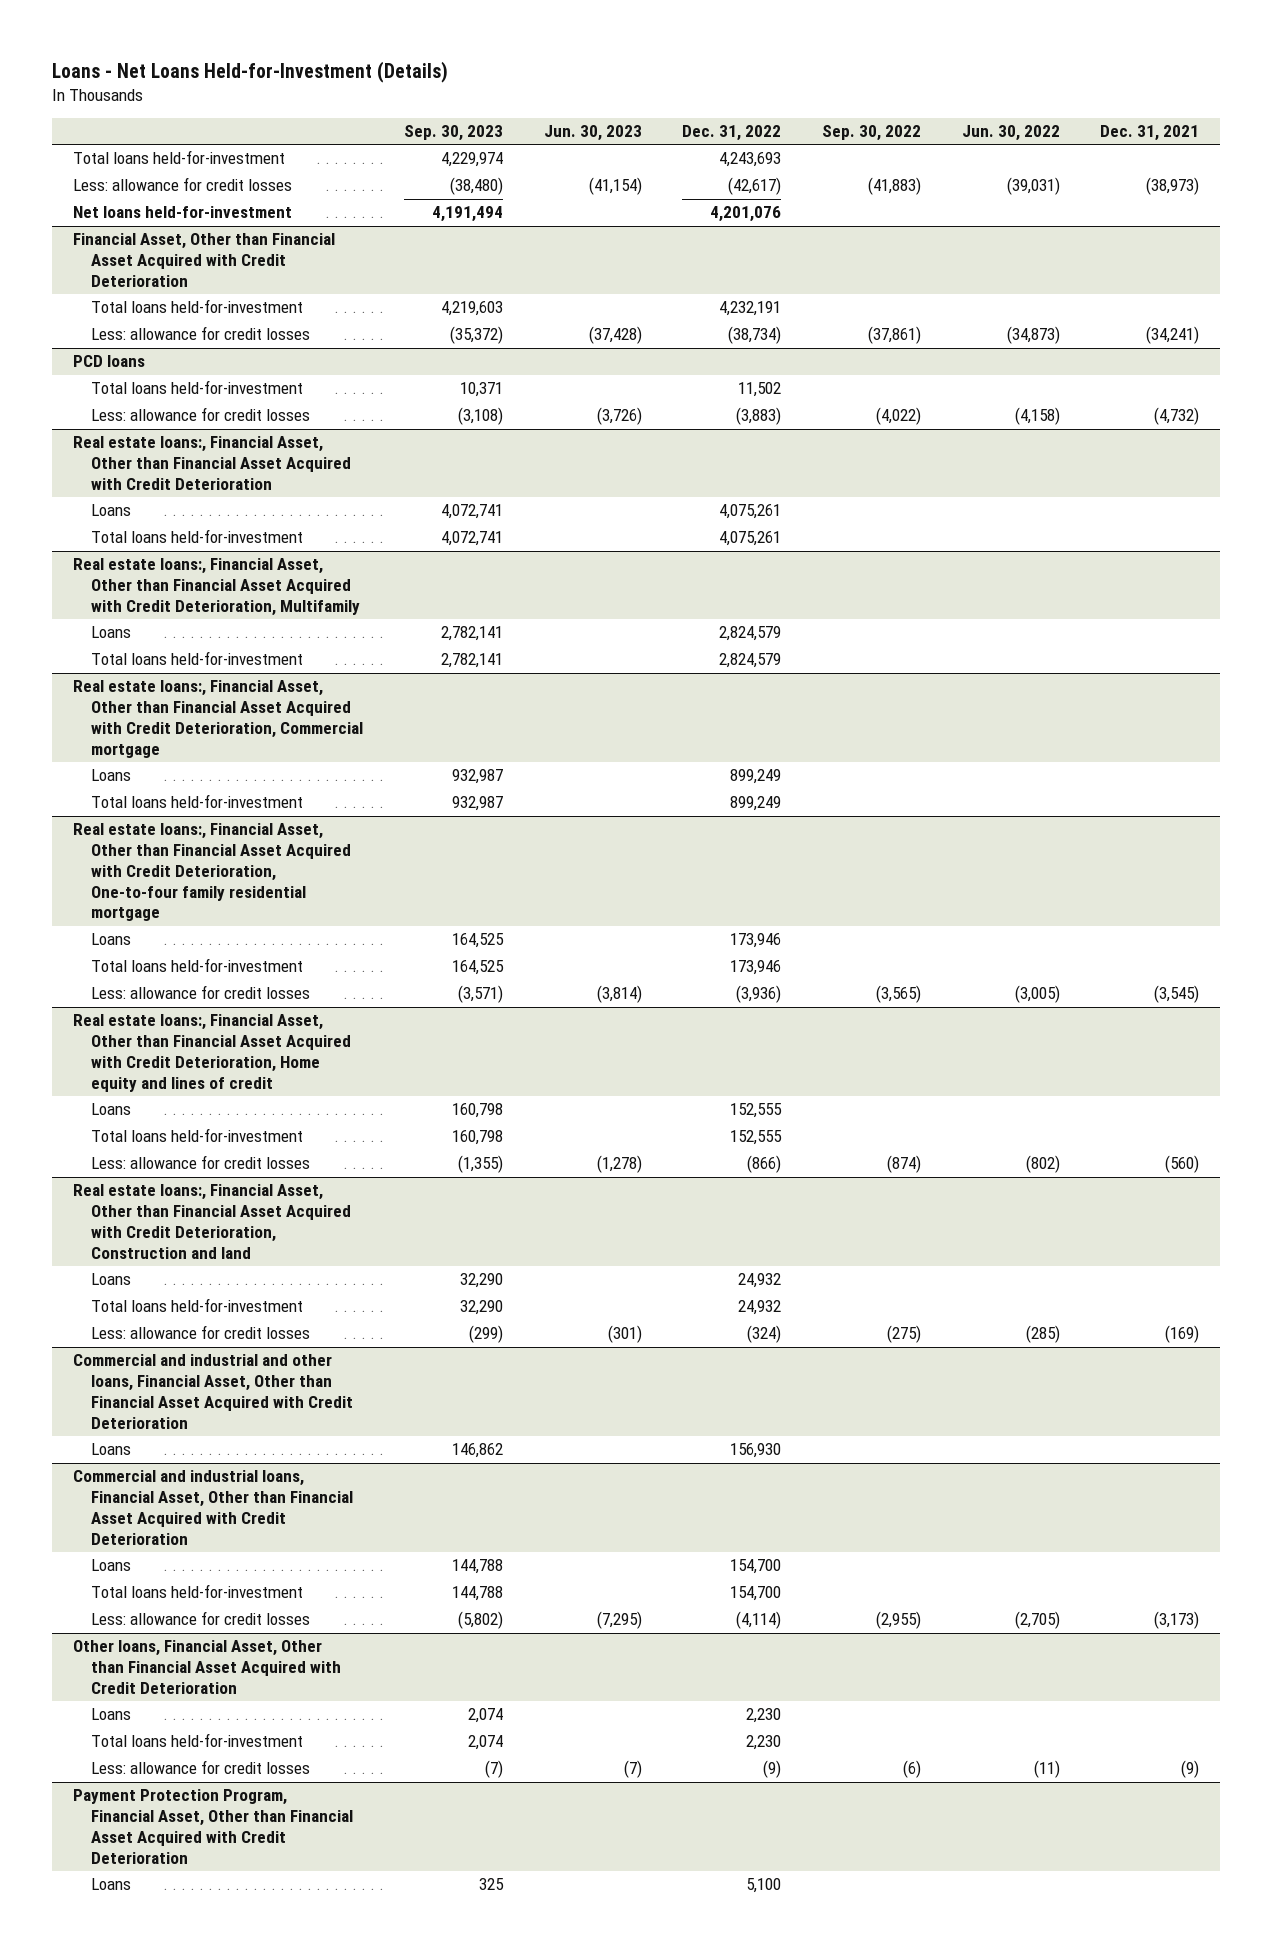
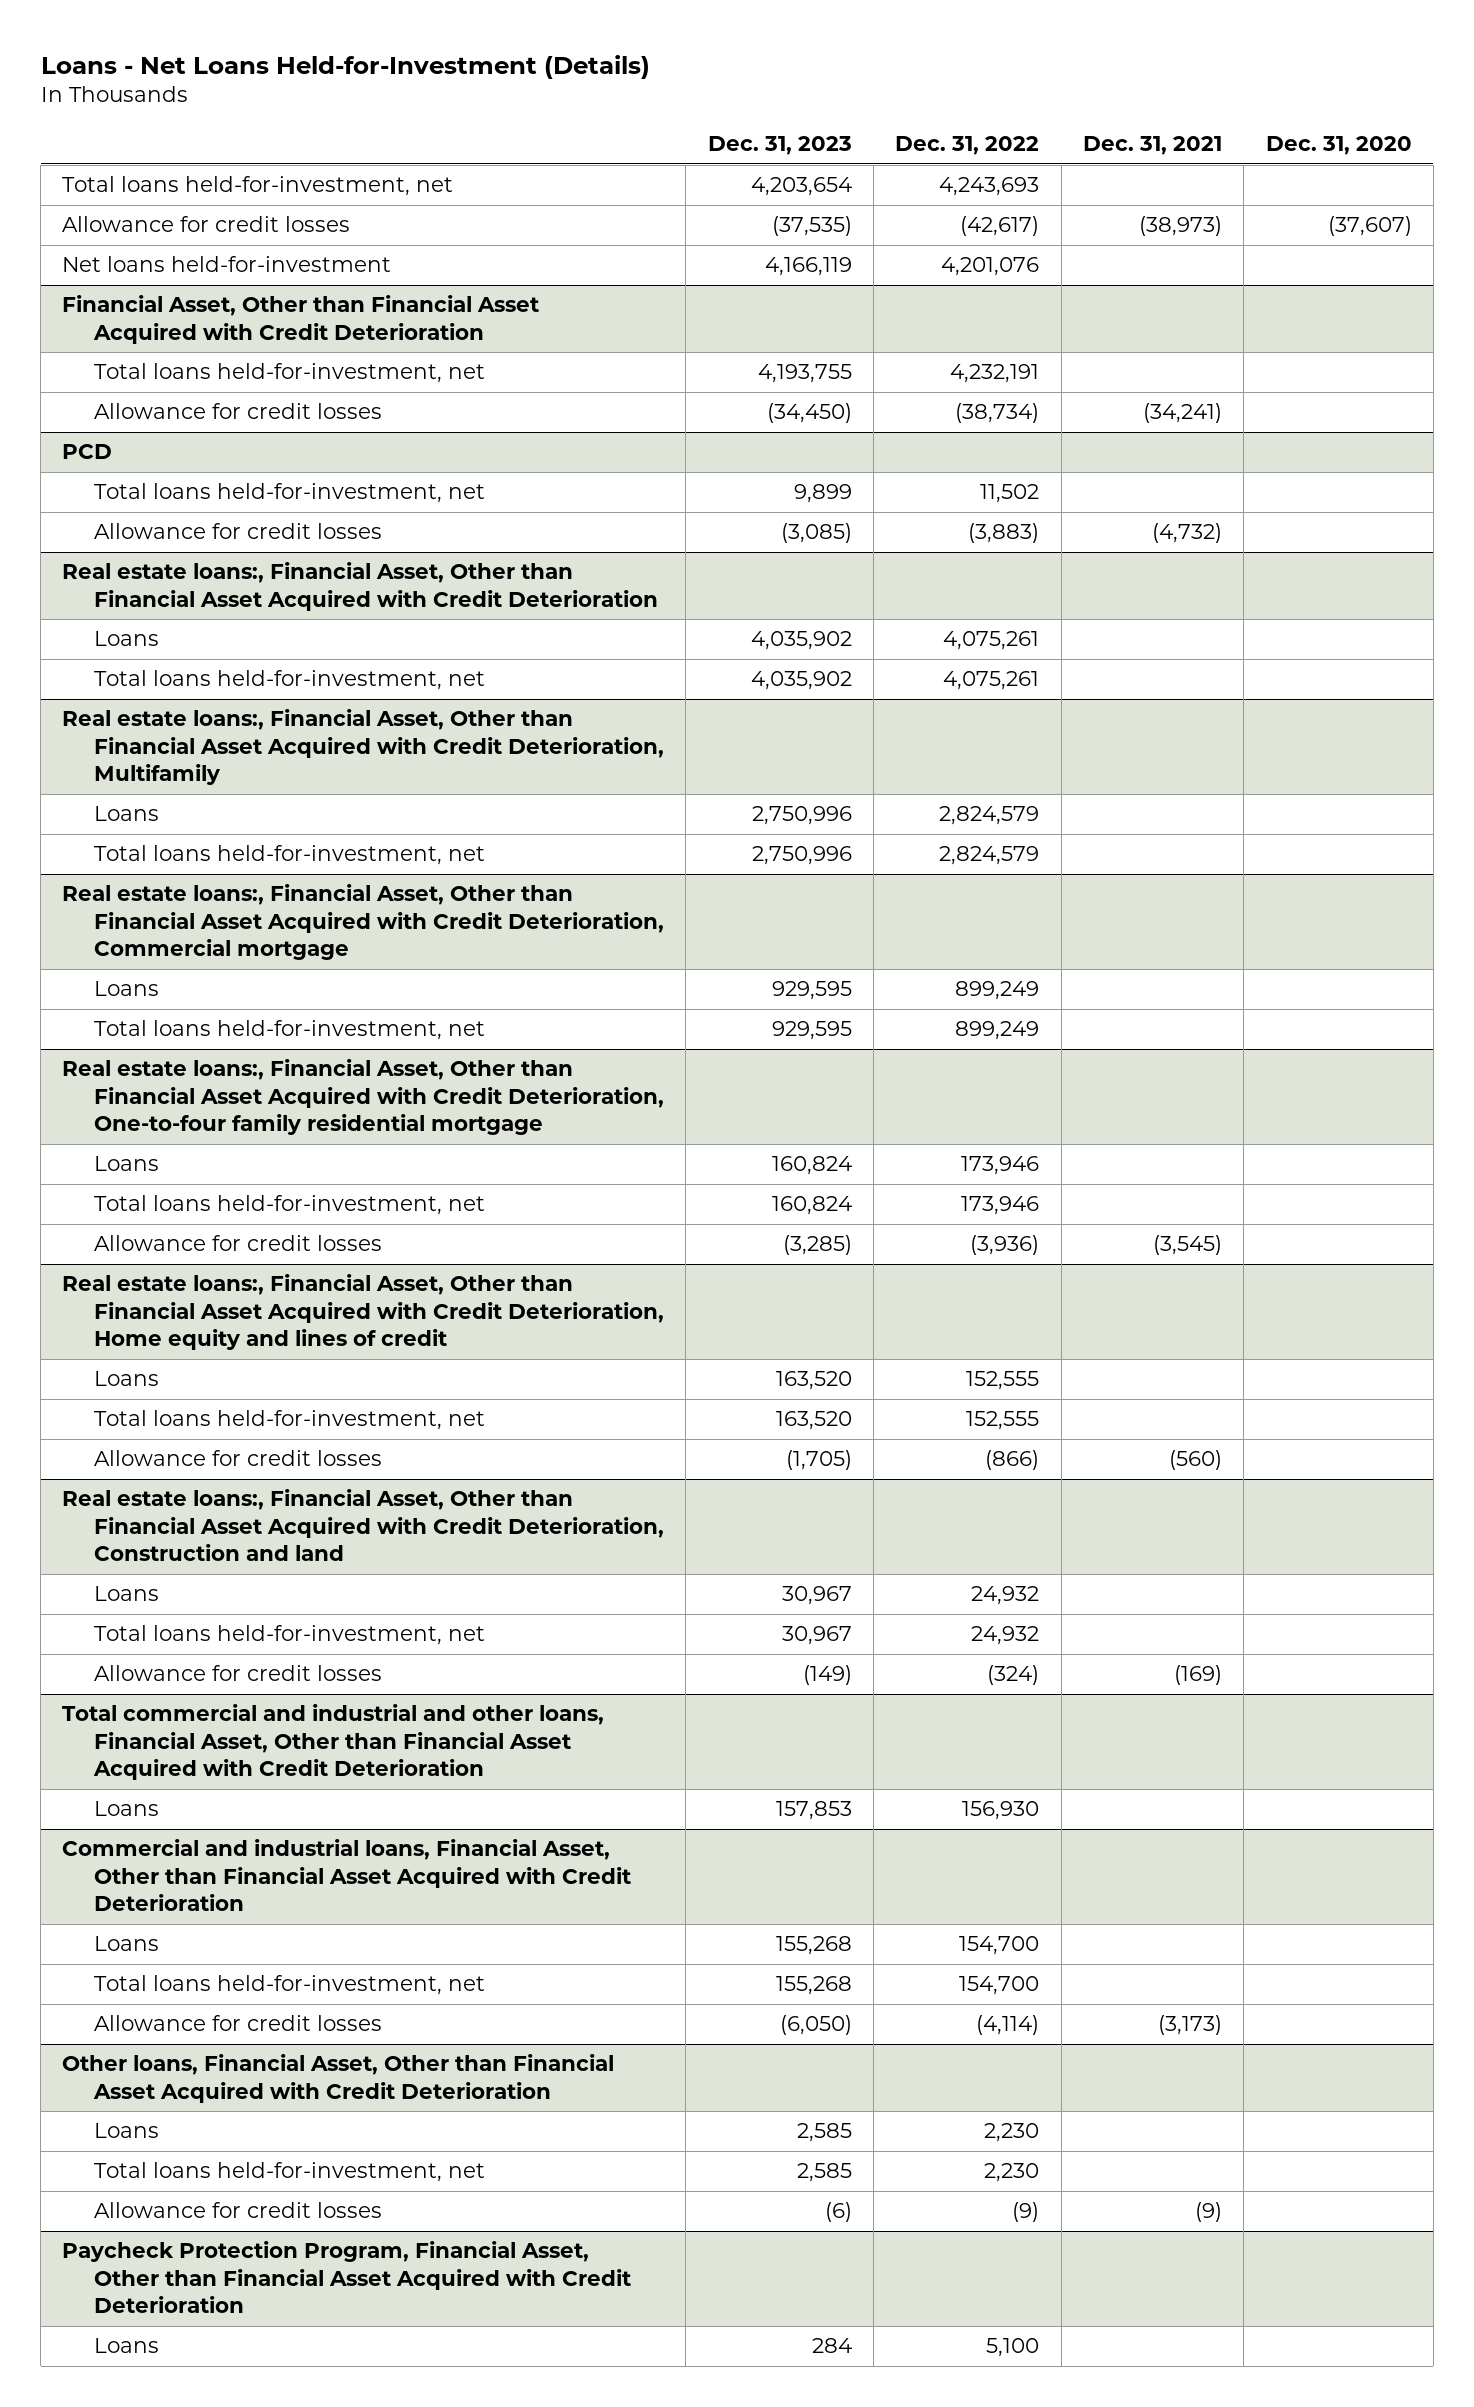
[403,124,503,141] Sep. 30, 2023 -> none
[543,124,642,141] Jun. 30, 2023 -> none
[822,124,922,141] Sep. 30, 2022 -> none
[961,124,1060,141] Jun. 30, 2022 -> none
none -> [707,136,852,156] Dec. 31, 2023
none -> [1265,136,1412,156] Dec. 31, 2020
[72,150,285,165] Total loans held-for-investment -> [62,176,454,197] Total loans held-for-investment, net
[72,177,292,192] Less: allowance for credit losses -> [62,216,351,233] Allowance for credit losses
[91,299,304,314] Total loans held-for-investment -> [93,363,485,384] Total loans held-for-investment, net
[91,326,311,341] Less: allowance for credit losses -> [93,403,382,420] Allowance for credit losses
[72,355,145,368] PCD loans -> [62,444,113,460] PCD
[91,380,304,395] Total loans held-for-investment -> [93,483,485,504] Total loans held-for-investment, net
[91,407,311,422] Less: allowance for credit losses -> [93,523,382,540] Allowance for credit losses
[91,529,304,544] Total loans held-for-investment -> [93,670,485,691] Total loans held-for-investment, net
[91,651,304,666] Total loans held-for-investment -> [93,845,485,866] Total loans held-for-investment, net
[91,794,304,809] Total loans held-for-investment -> [93,1020,485,1041] Total loans held-for-investment, net
[91,958,304,973] Total loans held-for-investment -> [93,1195,485,1216] Total loans held-for-investment, net
[91,985,311,1000] Less: allowance for credit losses -> [93,1235,382,1252] Allowance for credit losses
[91,1128,304,1143] Total loans held-for-investment -> [93,1410,485,1431] Total loans held-for-investment, net
[91,1155,311,1170] Less: allowance for credit losses -> [93,1450,382,1467] Allowance for credit losses
[91,1298,304,1313] Total loans held-for-investment -> [93,1625,485,1646] Total loans held-for-investment, net
[91,1325,311,1340] Less: allowance for credit losses -> [93,1665,382,1682] Allowance for credit losses
[72,1354,354,1429] Commercial and industrial and other loans, Financial Asset, Other than Financial Asset Acquired with Credit Deterioration -> [62,1704,605,1781] Total commercial and industrial and other loans, Financial Asset, Other than Financial Asset Acquired with Credit Deterioration
[91,1584,304,1599] Total loans held-for-investment -> [93,1975,485,1996] Total loans held-for-investment, net
[91,1611,311,1626] Less: allowance for credit losses -> [93,2015,382,2032] Allowance for credit losses
[91,1733,304,1748] Total loans held-for-investment -> [93,2162,485,2183] Total loans held-for-investment, net
[91,1760,311,1775] Less: allowance for credit losses -> [93,2202,382,2219] Allowance for credit losses
[72,1789,354,1864] Payment Protection Program, Financial Asset, Other than Financial Asset Acquired with Credit Deterioration -> [62,2241,631,2314] Paycheck Protection Program, Financial Asset, Other than Financial Asset Acquired with Credit Deterioration

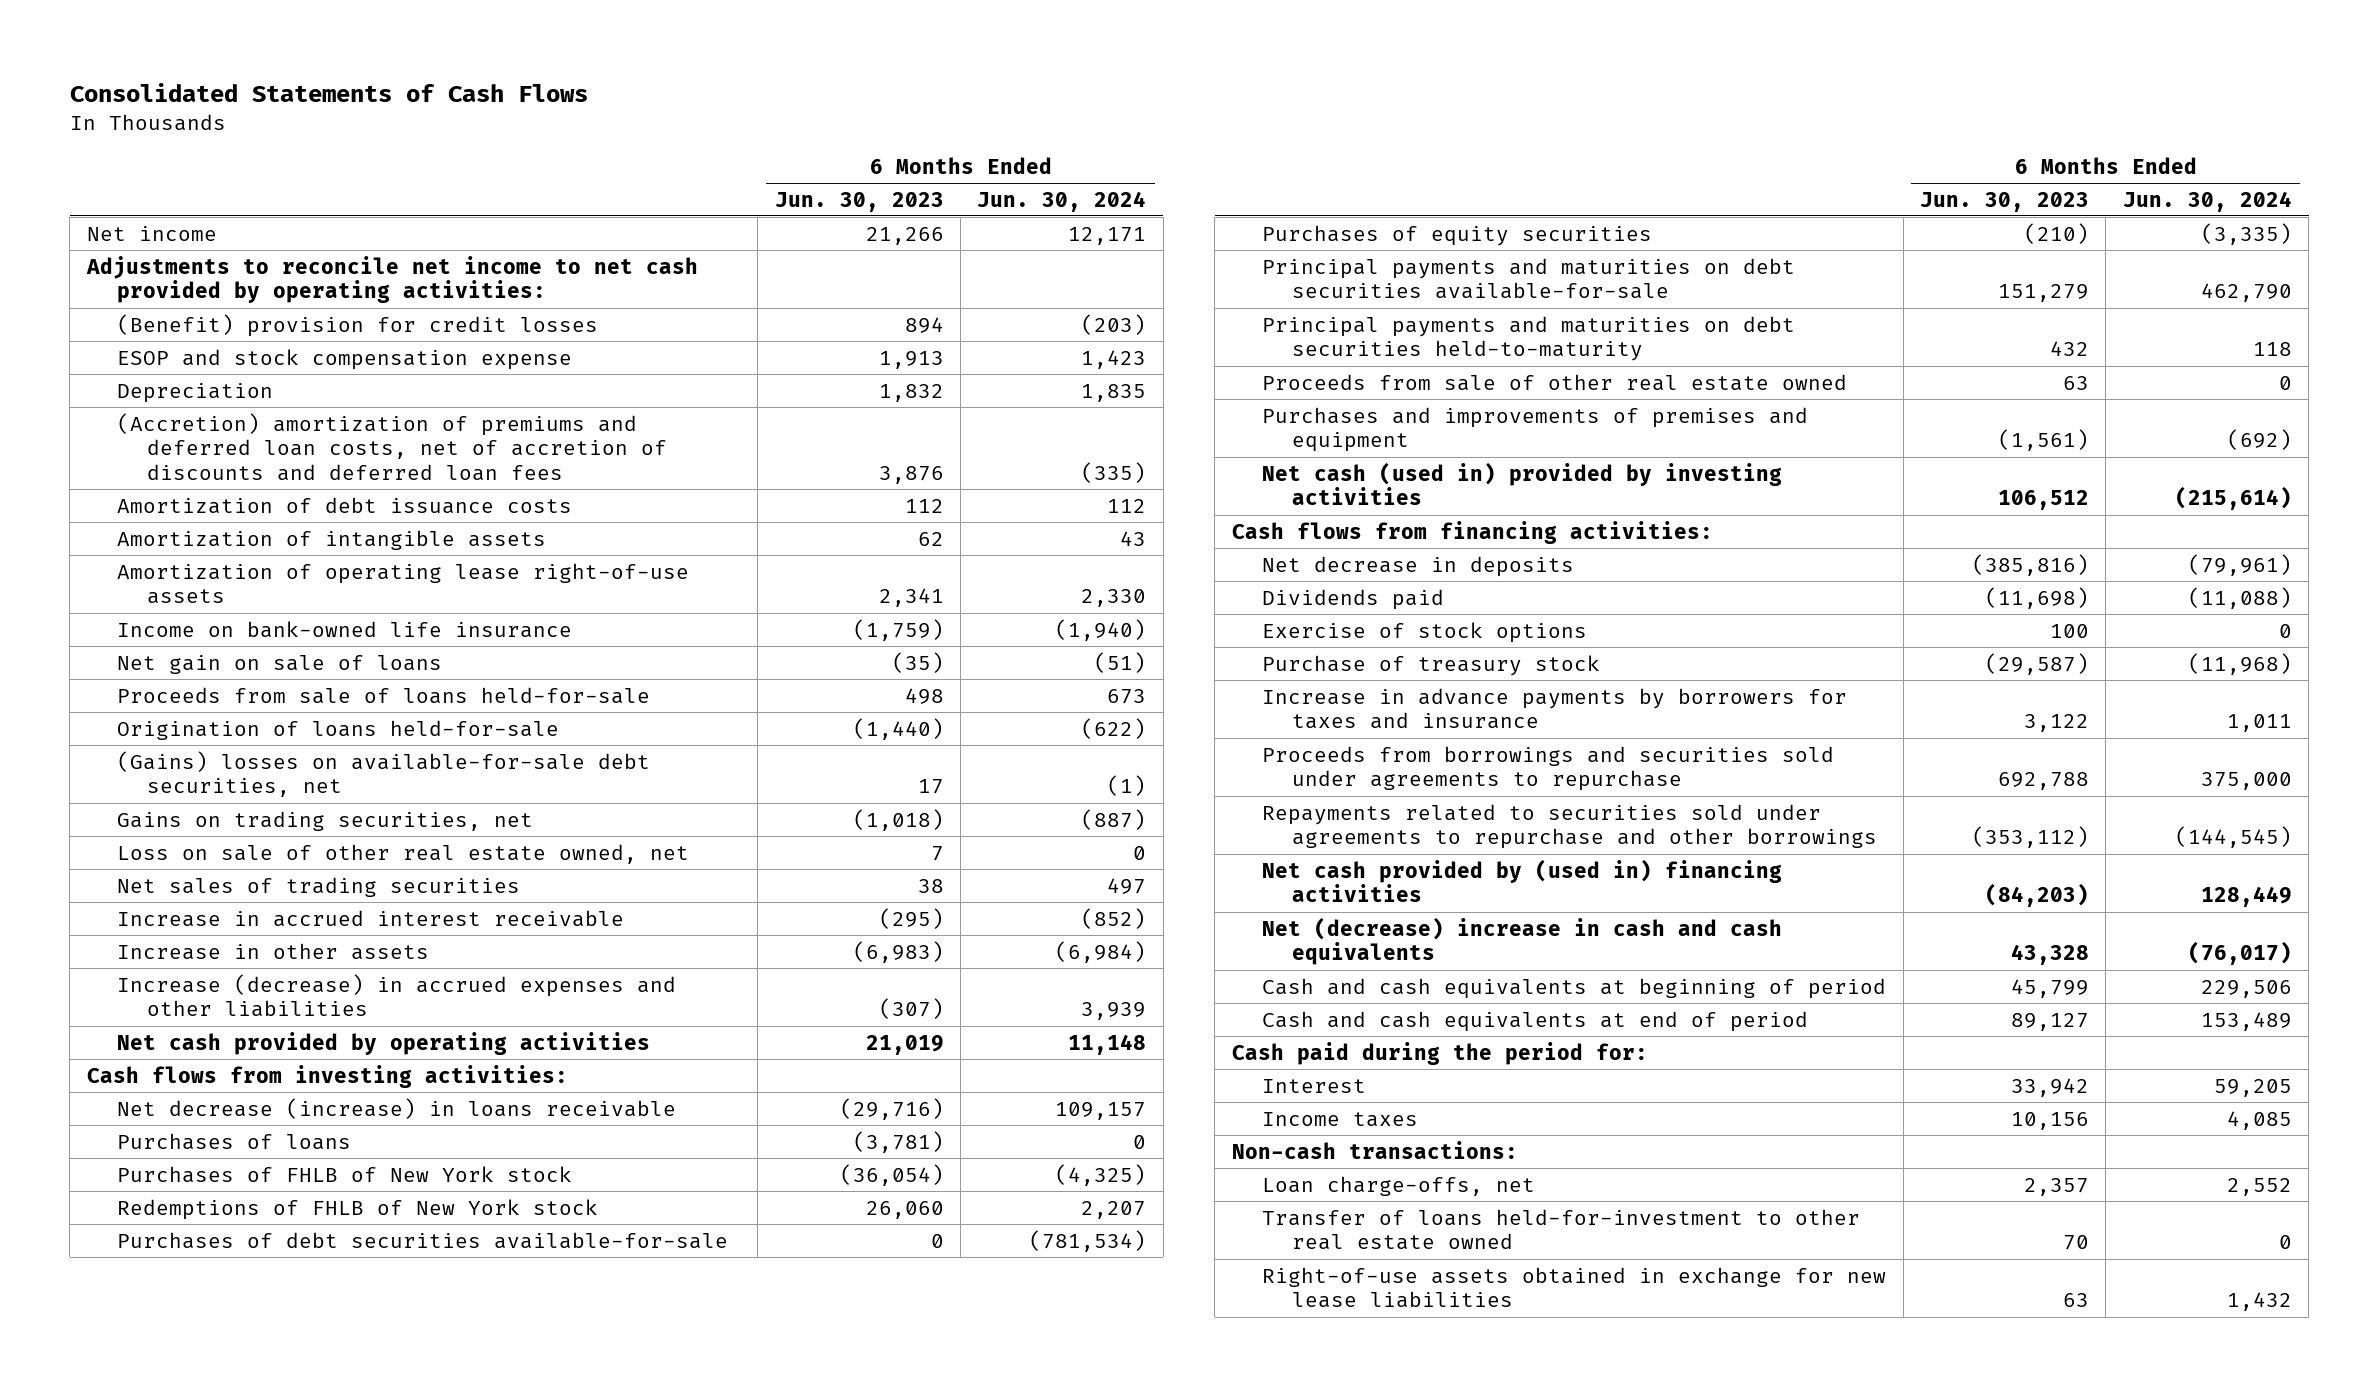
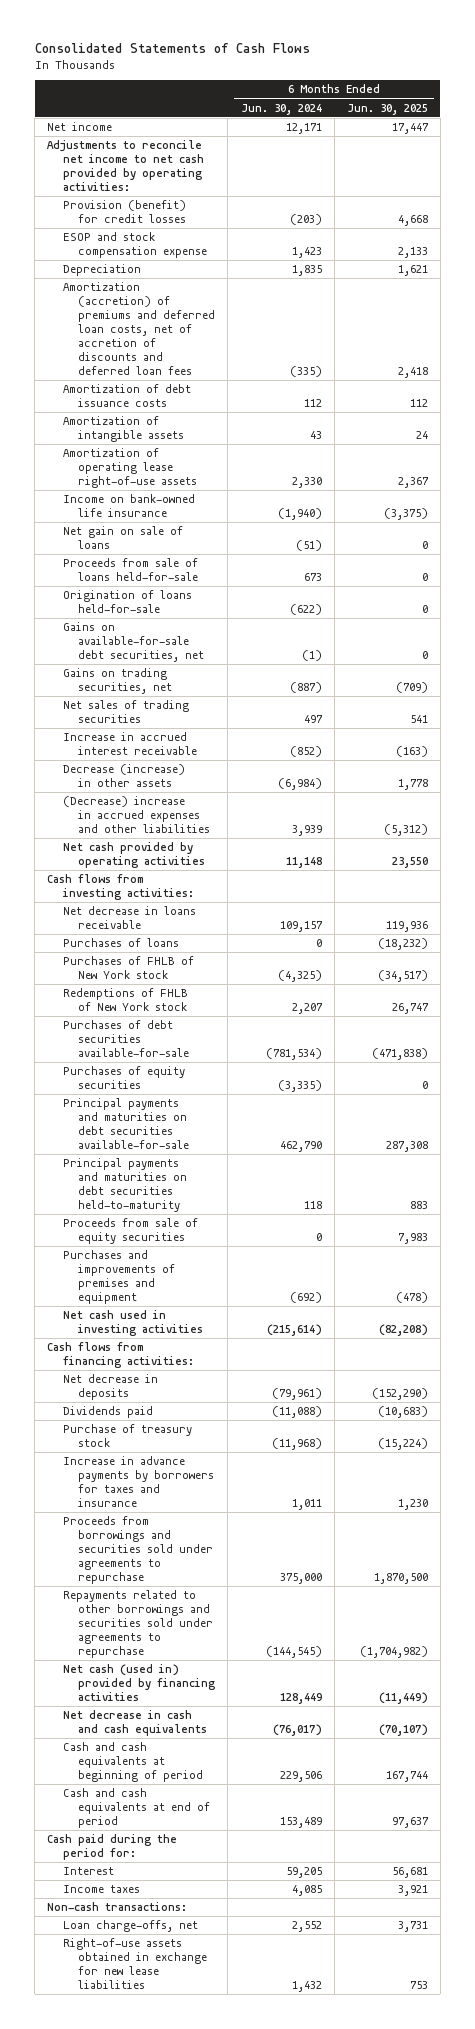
[774,191,944,212] Jun. 30, 2023 -> none
none -> [346,103,428,115] Jun. 30, 2025
[116,313,598,337] (Benefit) provision for credit losses -> [62,200,187,224] Provision (benefit) for credit losses
[116,412,668,482] (Accretion) amortization of premiums and deferred loan costs, net of accretion of discounts and deferred loan fees -> [62,282,216,376] Amortization (accretion) of premiums and deferred loan costs, net of accretion of discounts and deferred loan fees
[116,750,650,798] (Gains) losses on available-for-sale debt securities, net -> [62,622,205,663] Gains on available-for-sale debt securities, net
[116,843,689,864] Loss on sale of other real estate owned, net -> none
[116,942,429,960] Increase in other assets -> [62,764,185,788] Decrease (increase) in other assets
[116,973,676,1018] Increase (decrease) in accrued expenses and other liabilities -> [62,796,211,834] (Decrease) increase in accrued expenses and other liabilities
[116,1097,676,1119] Net decrease (increase) in loans receivable -> [62,906,196,930] Net decrease in loans receivable
[1262,373,1848,391] Proceeds from sale of other real estate owned -> none
none -> [62,1218,198,1245] Proceeds from sale of equity securities
[1262,461,1783,506] Net cash (used in) provided by investing activities -> [62,1310,204,1337] Net cash used in investing activities
[1262,621,1588,643] Exercise of stock options -> none
[1262,803,1878,850] Repayments related to securities sold under agreements to repurchase and other borrowings -> [62,1590,214,1659] Repayments related to other borrowings and securities sold under agreements to repurchase
[1262,858,1783,903] Net cash provided by (used in) financing activities -> [62,1664,216,1702] Net cash (used in) provided by financing activities
[1262,916,1783,966] Net (decrease) increase in cash and cash equivalents -> [62,1710,208,1737] Net decrease in cash and cash equivalents
[1262,1208,1861,1251] Transfer of loans held-for-investment to other real estate owned -> none

